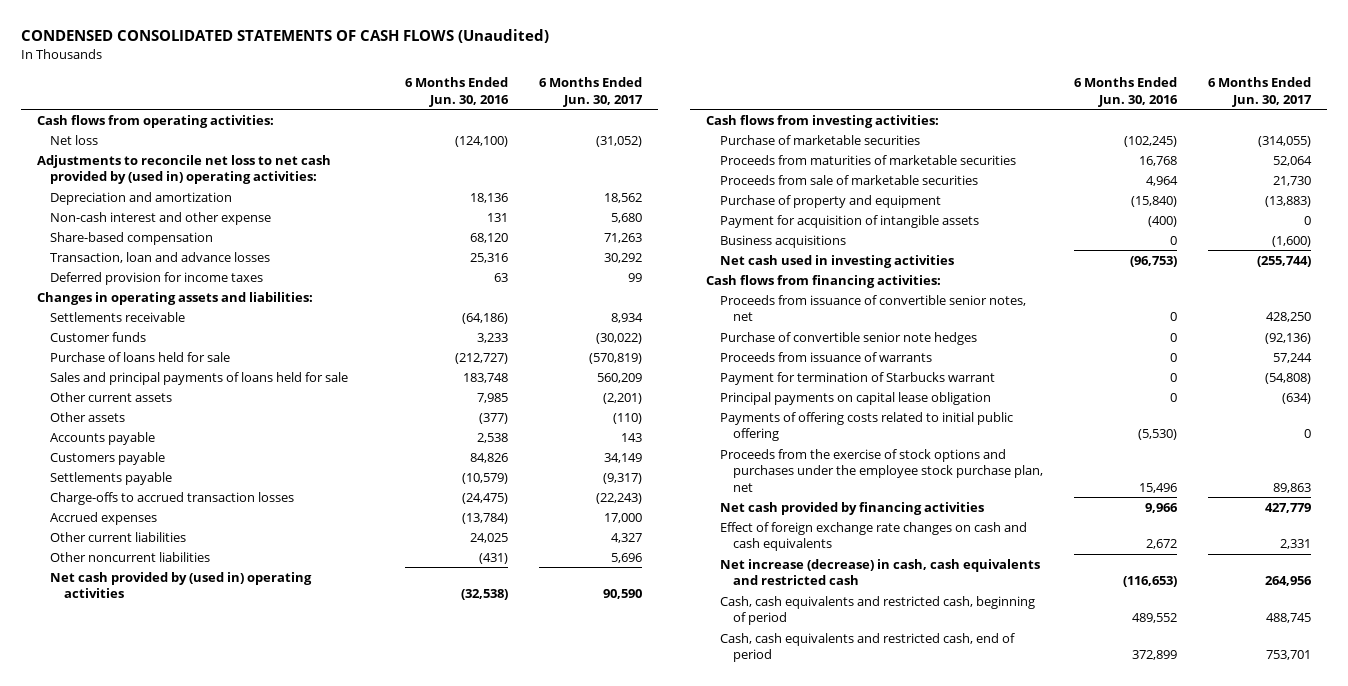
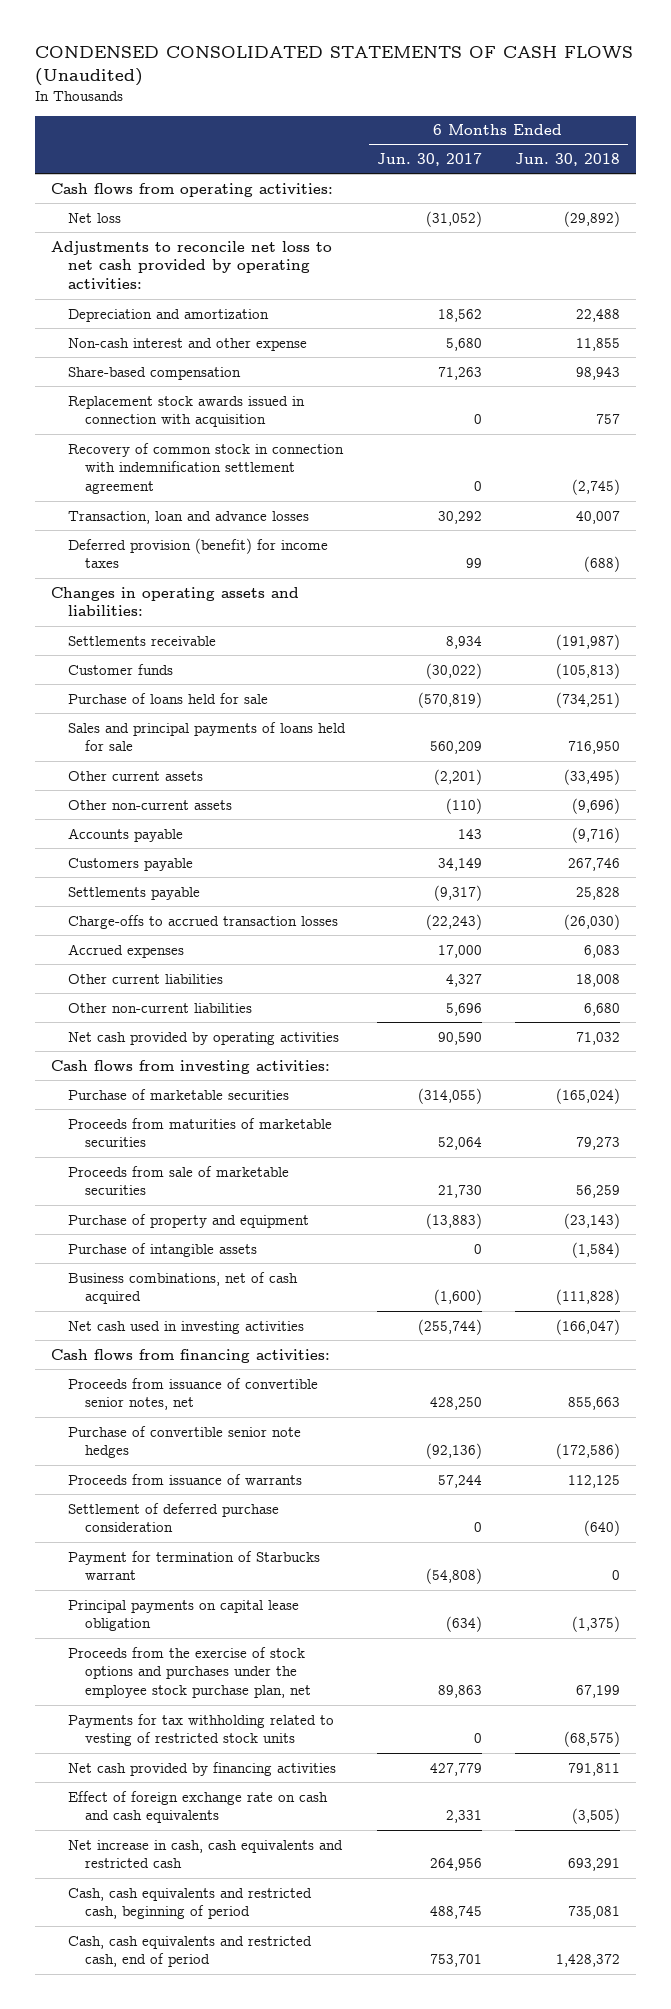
[404,77,509,107] 6 Months Ended Jun. 30, 2016 -> none
none -> [514,153,620,167] Jun. 30, 2018
[36,154,331,185] Adjustments to reconcile net loss to net cash provided by (used in) operating activities: -> [51,240,333,290] Adjustments to reconcile net loss to net cash provided by operating activities:
none -> [68,395,306,428] Replacement stock awards issued in connection with acquisition
none -> [68,442,345,495] Recovery of common stock in connection with indemnification settlement agreement
[50,271,264,285] Deferred provision for income taxes -> [68,537,329,569] Deferred provision (benefit) for income taxes
[50,411,126,422] Other assets -> [68,799,233,810] Other non-current assets
[50,551,211,562] Other noncurrent liabilities -> [68,1002,253,1013] Other non-current liabilities
[50,571,313,599] Net cash provided by (used in) operating activities -> [68,1031,340,1045] Net cash provided by operating activities
[719,214,979,228] Payment for acquisition of intangible assets -> [68,1242,258,1257] Purchase of intangible assets
[719,234,846,248] Business acquisitions -> [68,1271,299,1305] Business combinations, net of cash acquired
none -> [68,1502,280,1533] Settlement of deferred purchase consideration
[719,411,1013,442] Payments of offering costs related to initial public offering -> none
none -> [68,1713,335,1747] Payments for tax withholding related to vesting of restricted stock units
[719,521,1027,552] Effect of foreign exchange rate changes on cash and cash equivalents -> [68,1790,329,1824] Effect of foreign exchange rate on cash and cash equivalents
[719,558,1040,586] Net increase (decrease) in cash, cash equivalents and restricted cash -> [68,1839,344,1869] Net increase in cash, cash equivalents and restricted cash

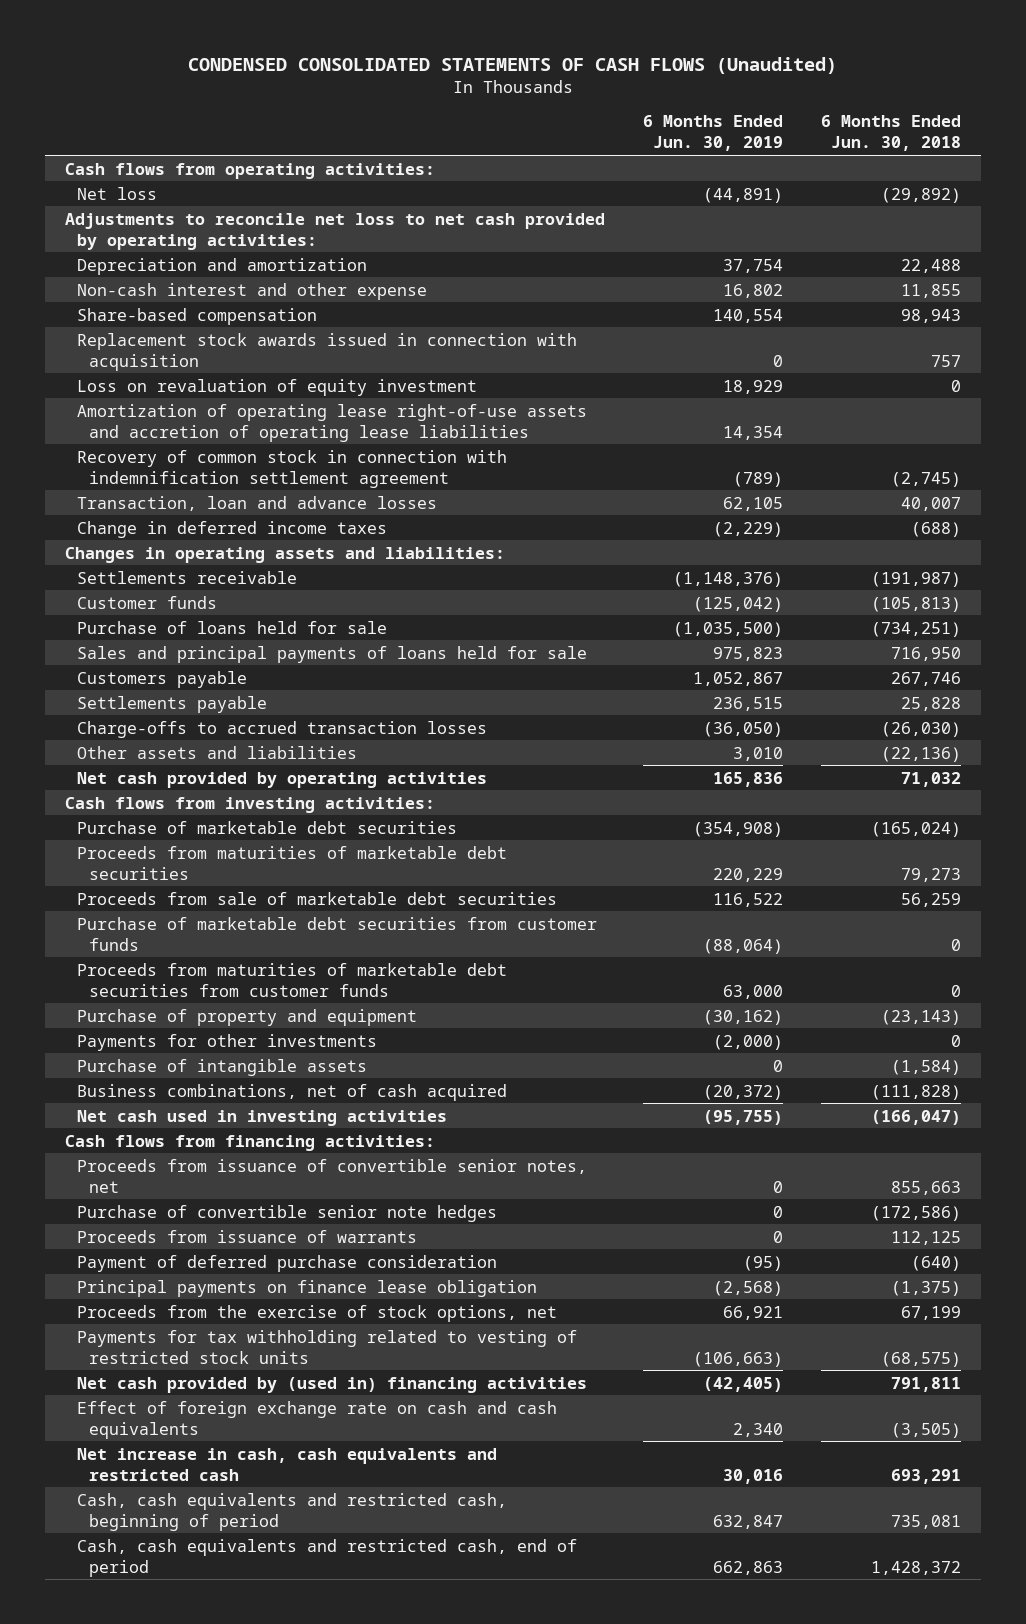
[377,153,483,167] Jun. 30, 2017 -> none
none -> [642,115,783,152] 6 Months Ended Jun. 30, 2019
none -> [76,378,477,396] Loss on revaluation of equity investment
none -> [76,403,587,442] Amortization of operating lease right-of-use assets and accretion of operating lease liabilities
[68,537,329,569] Deferred provision (benefit) for income taxes -> [76,520,387,538] Change in deferred income taxes
[68,770,204,781] Other current assets -> none
[68,799,233,810] Other non-current assets -> none
[68,827,184,842] Accounts payable -> none
[68,943,185,958] Accrued expenses -> none
[68,973,224,984] Other current liabilities -> none
[68,1002,253,1013] Other non-current liabilities -> none
none -> [76,745,357,759] Other assets and liabilities
[68,1088,290,1100] Purchase of marketable securities -> [76,820,457,834] Purchase of marketable debt securities
[68,1117,333,1148] Proceeds from maturities of marketable securities -> [76,845,507,880] Proceeds from maturities of marketable debt securities
[68,1165,290,1196] Proceeds from sale of marketable securities -> [76,891,557,905] Proceeds from sale of marketable debt securities
none -> [76,916,597,951] Purchase of marketable debt securities from customer funds
none -> [76,962,507,997] Proceeds from maturities of marketable debt securities from customer funds
none -> [76,1033,377,1051] Payments for other investments
[68,1550,321,1581] Payment for termination of Starbucks warrant -> none
[68,1502,280,1533] Settlement of deferred purchase consideration -> [76,1254,497,1272] Payment of deferred purchase consideration
[68,1599,300,1632] Principal payments on capital lease obligation -> [76,1279,537,1297] Principal payments on finance lease obligation
[68,1646,311,1699] Proceeds from the exercise of stock options and purchases under the employee stock purchase plan, net -> [76,1304,557,1322] Proceeds from the exercise of stock options, net
[68,1761,337,1776] Net cash provided by financing activities -> [76,1376,587,1393] Net cash provided by (used in) financing activities

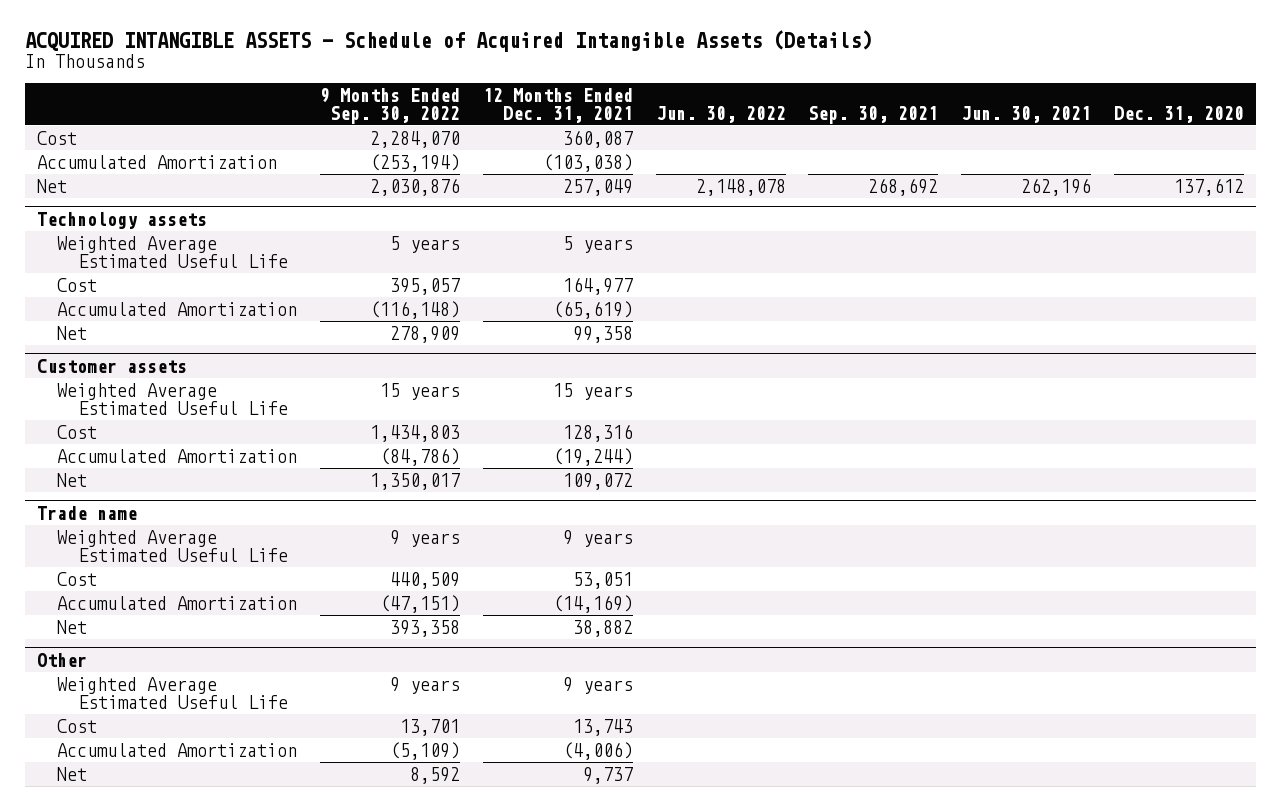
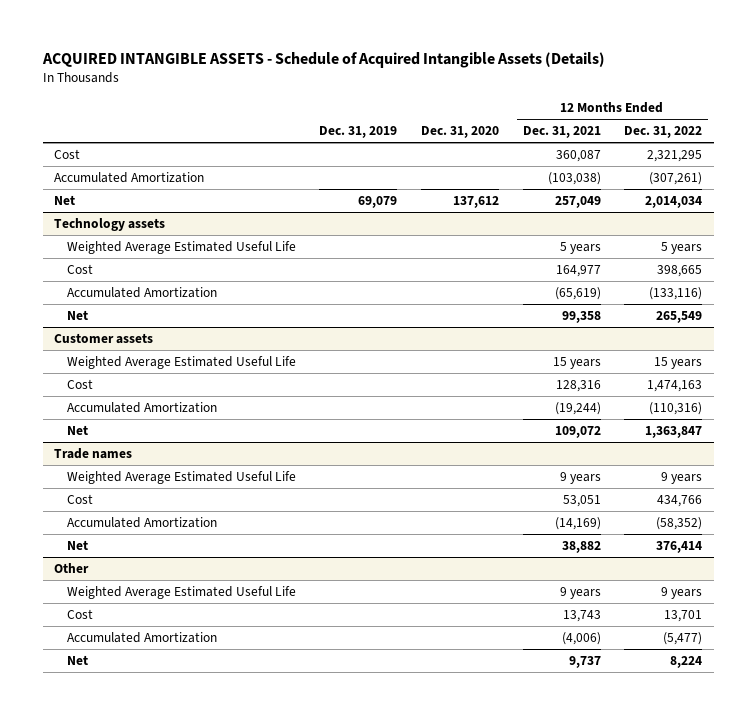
[320,87,461,124] 9 Months Ended Sep. 30, 2022 -> none
[655,105,786,123] Jun. 30, 2022 -> none
[808,105,939,124] Sep. 30, 2021 -> none
[961,105,1092,123] Jun. 30, 2021 -> none
none -> [319,126,398,139] Dec. 31, 2019
none -> [624,126,703,139] Dec. 31, 2022
[36,505,137,520] Trade name -> [54,448,133,460] Trade names

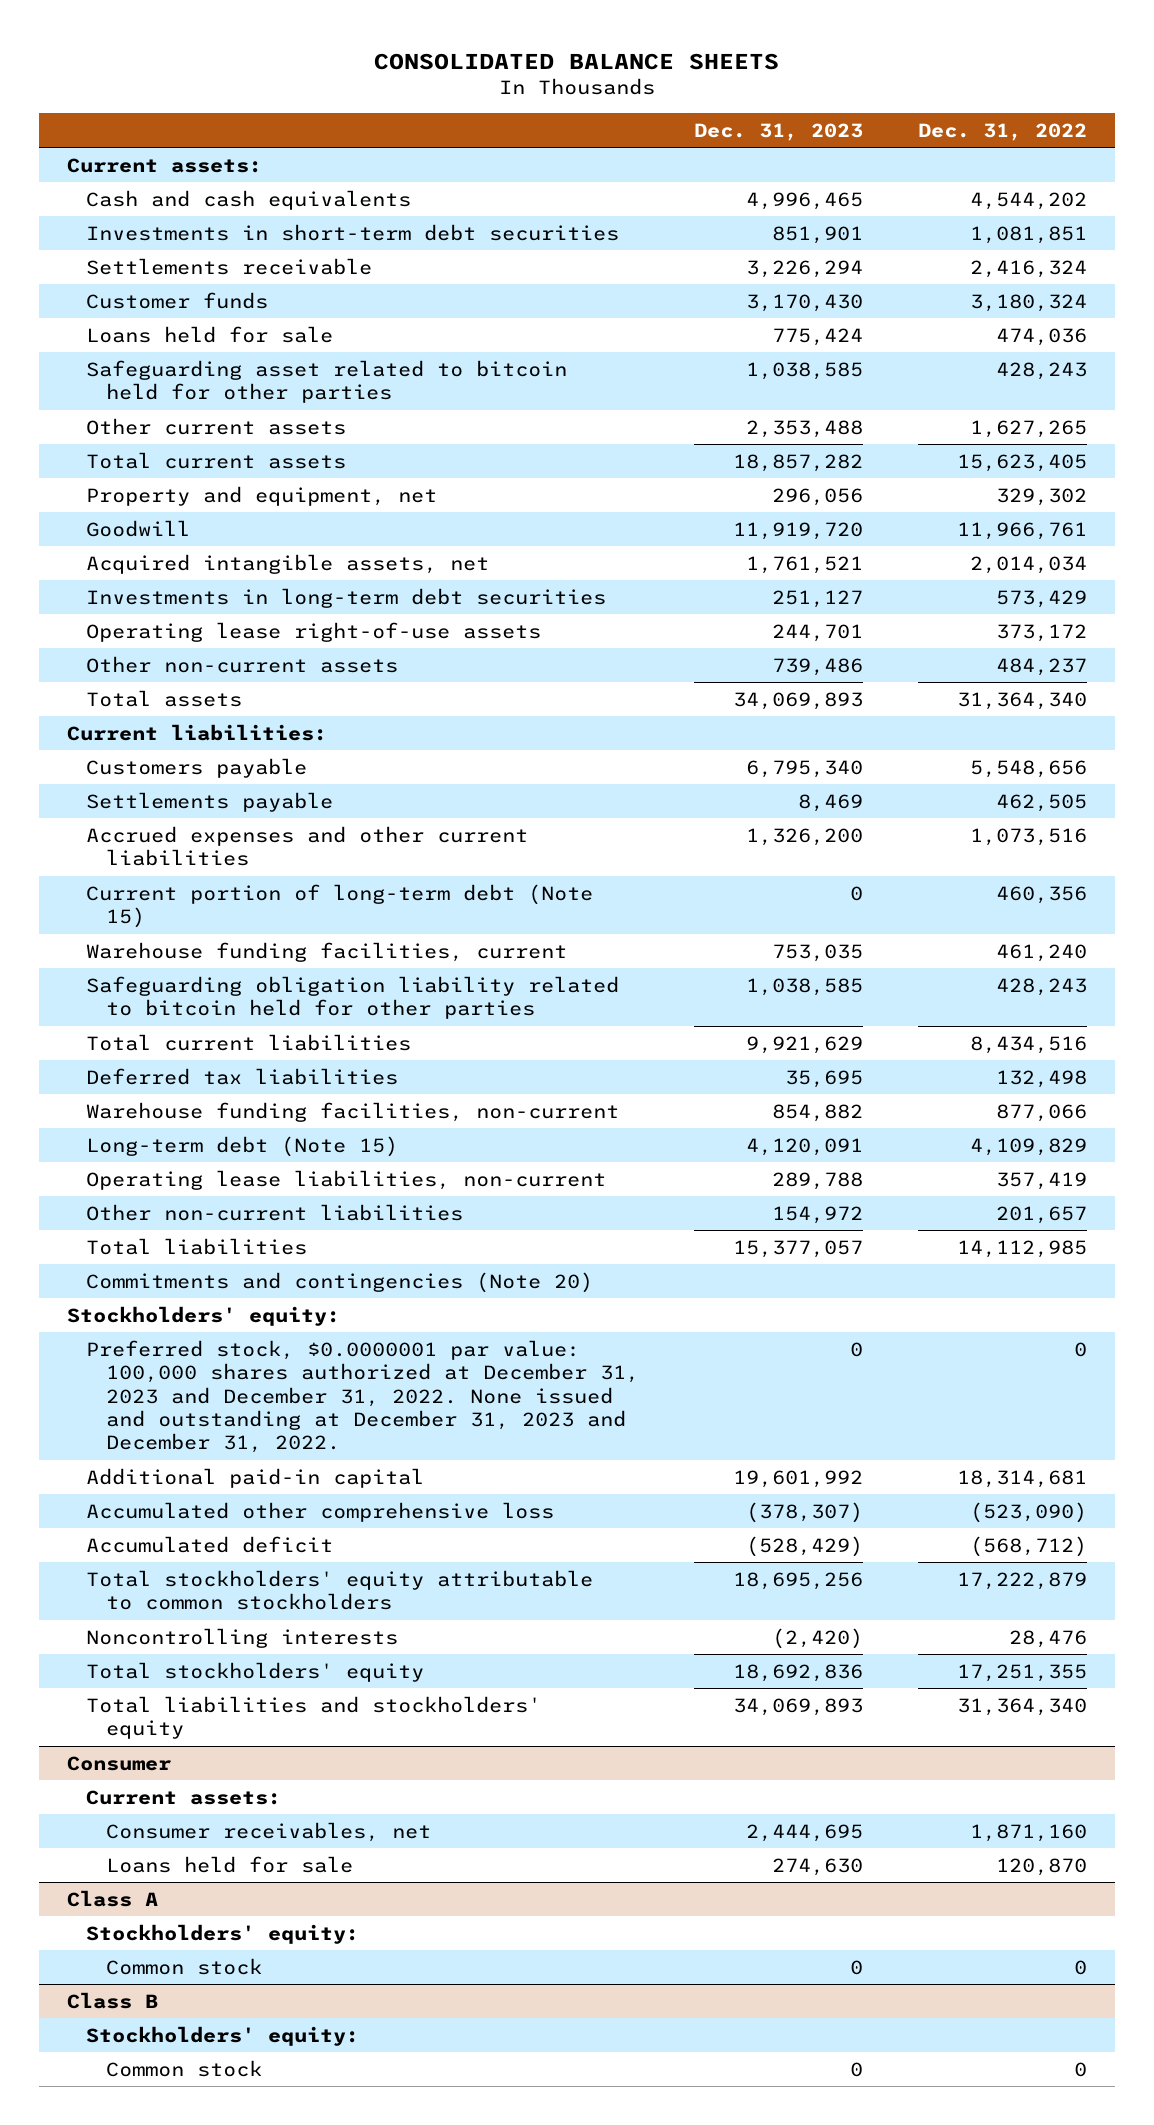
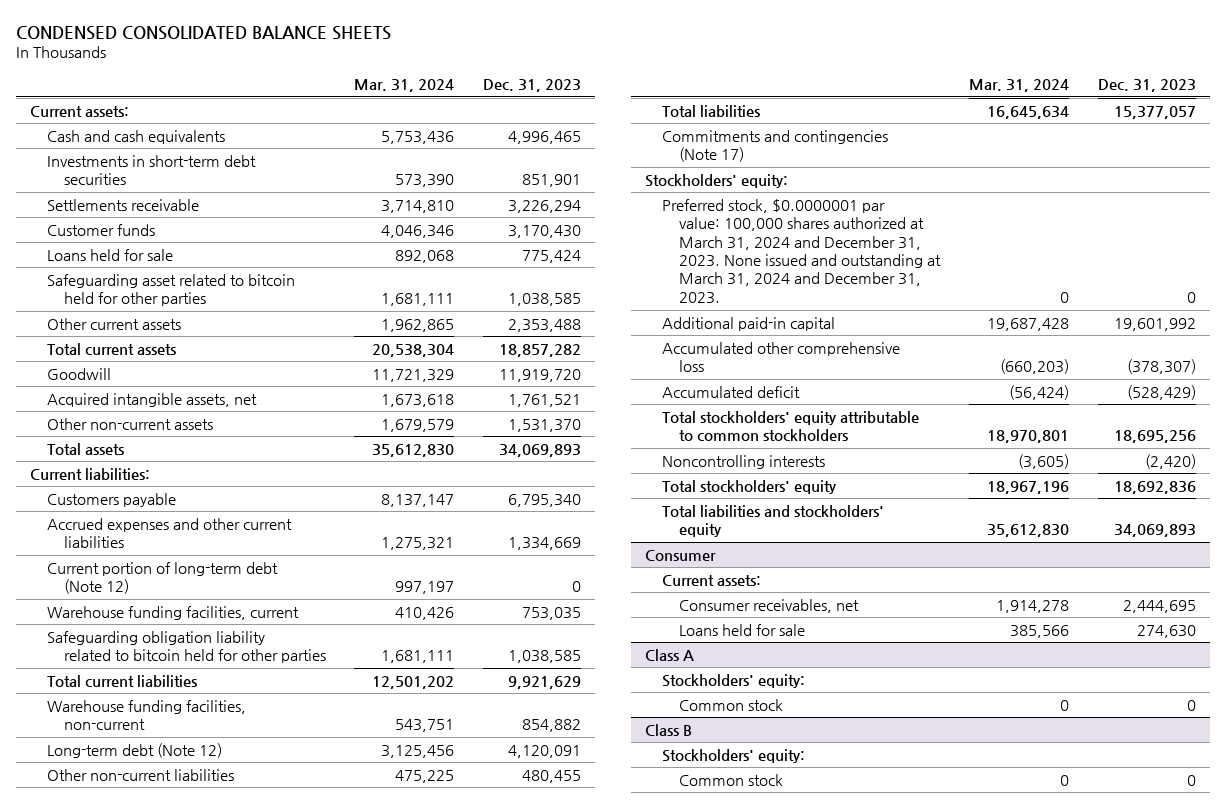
[374,52,780,70] CONSOLIDATED BALANCE SHEETS -> [15,25,391,40] CONDENSED CONSOLIDATED BALANCE SHEETS
[918,122,1088,141] Dec. 31, 2022 -> none
none -> [354,79,455,93] Mar. 31, 2024
[86,485,438,506] Property and equipment, net -> none
[86,587,607,608] Investments in long-term debt securities -> none
[86,621,542,642] Operating lease right-of-use assets -> none
[771,657,863,676] 739,486 -> [507,418,581,432] 1,531,370
[86,791,334,812] Settlements payable -> none
[745,827,863,846] 1,326,200 -> [507,537,581,551] 1,334,669
[86,883,594,929] Current portion of long-term debt (Note 15) -> [46,561,278,595] Current portion of long-term debt (Note 12)
[86,1067,399,1085] Deferred tax liabilities -> none
[86,1169,607,1190] Operating lease liabilities, non-current -> none
[86,1135,399,1157] Long-term debt (Note 15) -> [46,742,222,758] Long-term debt (Note 12)
[771,1205,863,1224] 154,972 -> [521,769,581,783] 480,455
[86,1271,594,1293] Commitments and contingencies (Note 20) -> [661,129,888,163] Commitments and contingencies (Note 17)
[86,1339,639,1454] Preferred stock, $0.0000001 par value: 100,000 shares authorized at December 31, 2023 and December 31, 2022. None issued and outstanding at December 31, 2023 and December 31, 2022. -> [661,198,941,304] Preferred stock, $0.0000001 par value: 100,000 shares authorized at March 31, 2024 and December 31, 2023. None issued and outstanding at March 31, 2024 and December 31, 2023.

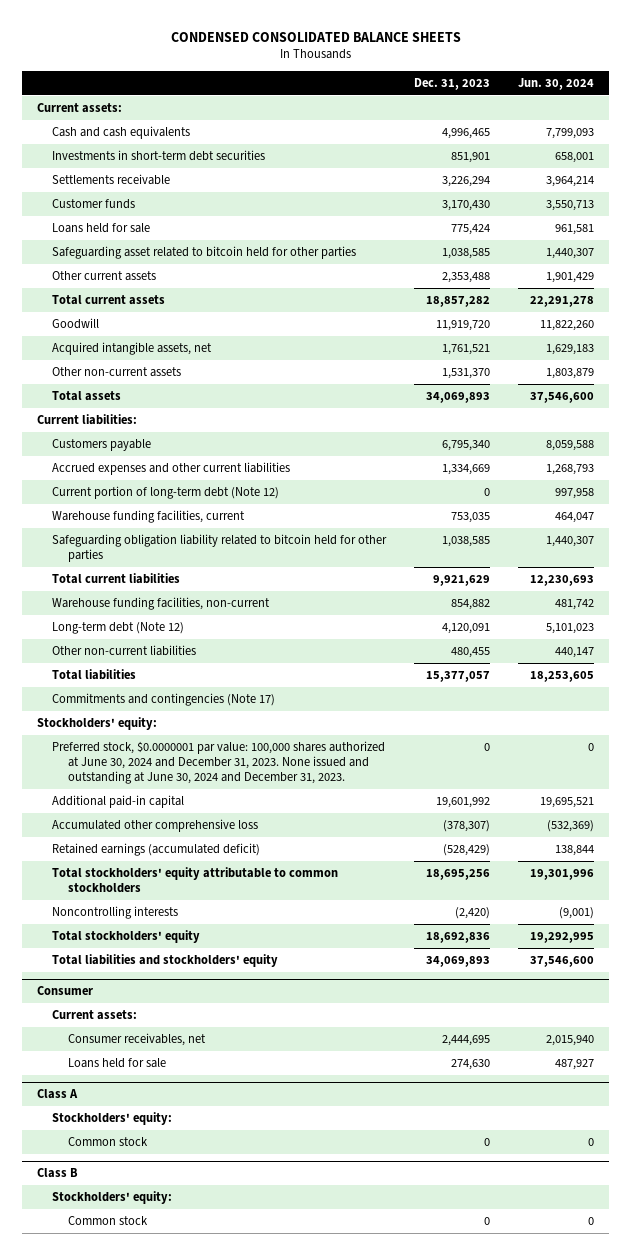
[354,79,455,93] Mar. 31, 2024 -> none
none -> [518,77,595,90] Jun. 30, 2024
[661,198,941,304] Preferred stock, $0.0000001 par value: 100,000 shares authorized at March 31, 2024 and December 31, 2023. None issued and outstanding at March 31, 2024 and December 31, 2023. -> [52,740,386,784] Preferred stock, $0.0000001 par value: 100,000 shares authorized at June 30, 2024 and December 31, 2023. None issued and outstanding at June 30, 2024 and December 31, 2023.
[661,385,800,398] Accumulated deficit -> [52,842,261,856] Retained earnings (accumulated deficit)

